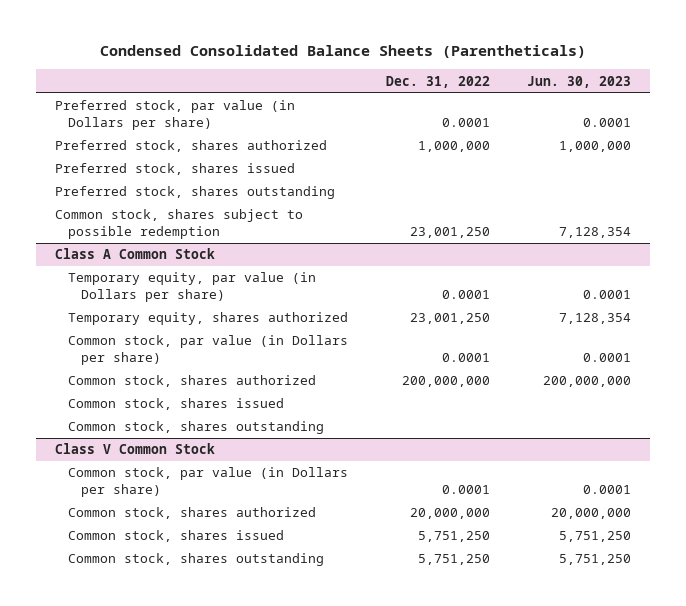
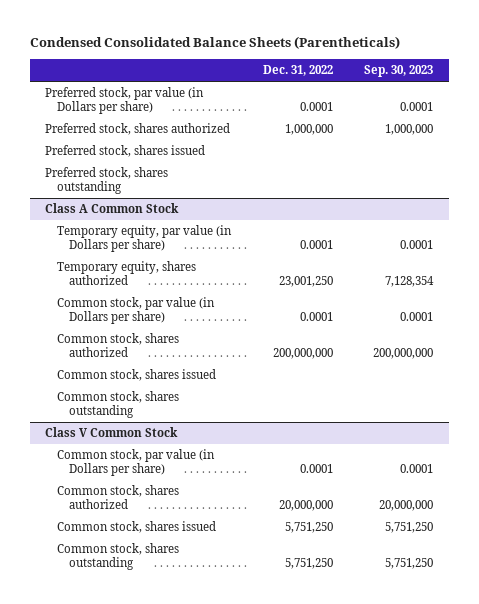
[527,75,632,88] Jun. 30, 2023 -> none
none -> [364,65,434,78] Sep. 30, 2023
[54,209,303,240] Common stock, shares subject to possible redemption -> none

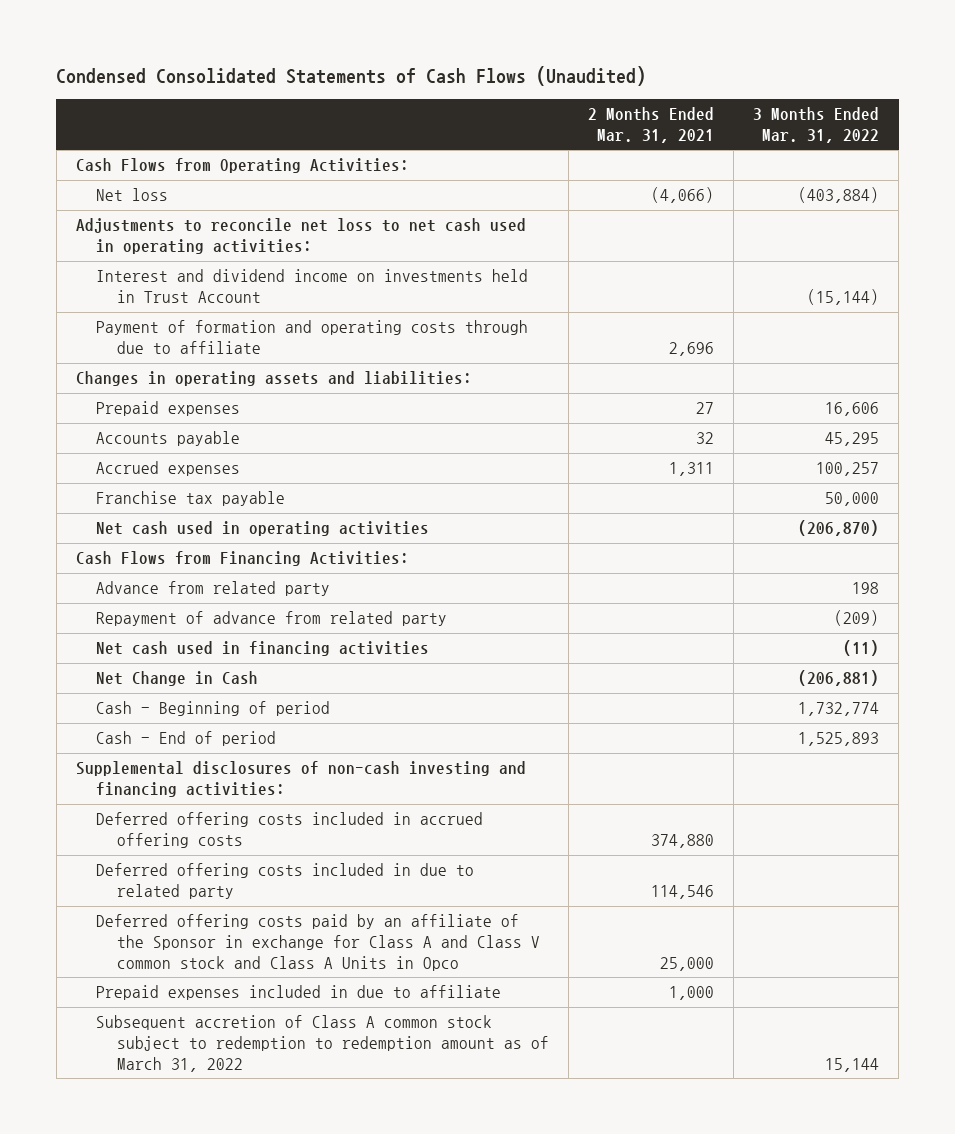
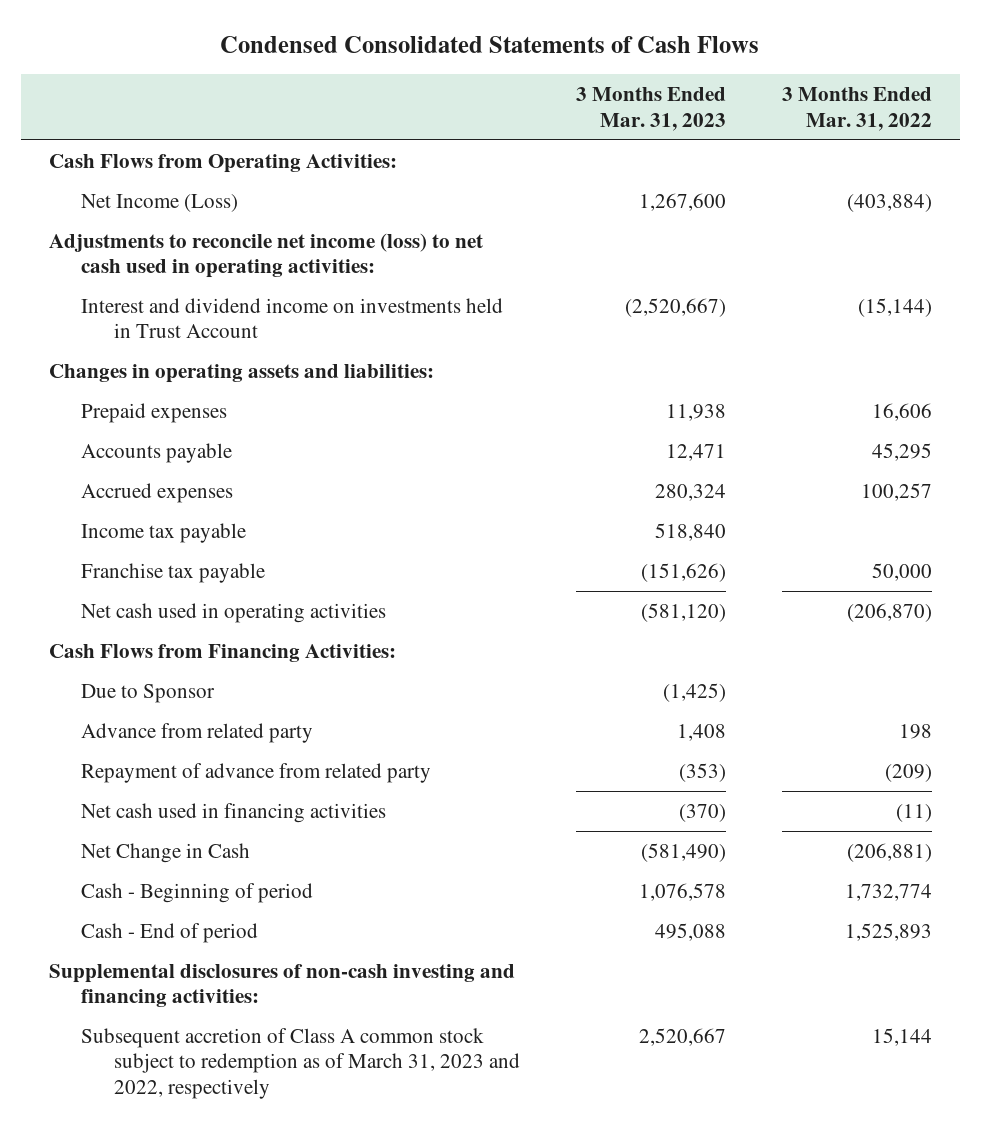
[56,66,647,87] Condensed Consolidated Statements of Cash Flows (Unaudited) -> [220,36,760,54] Condensed Consolidated Statements of Cash Flows
[587,107,714,143] 2 Months Ended Mar. 31, 2021 -> none
none -> [575,87,726,131] 3 Months Ended Mar. 31, 2023
[96,188,169,202] Net loss -> [81,193,239,212] Net Income (Loss)
[75,218,526,254] Adjustments to reconcile net loss to net cash used in operating activities: -> [48,232,483,279] Adjustments to reconcile net income (loss) to net cash used in operating activities:
[96,320,529,354] Payment of formation and operating costs through due to affiliate -> none
none -> [81,522,247,543] Income tax payable
none -> [81,683,216,703] Due to Sponsor
[96,812,484,848] Deferred offering costs included in accrued offering costs -> none
[96,863,475,899] Deferred offering costs included in due to related party -> none
[96,914,540,971] Deferred offering costs paid by an affiliate of the Sponsor in exchange for Class A and Class V common stock and Class A Units in Opco -> none
[96,985,502,1001] Prepaid expenses included in due to affiliate -> none
[96,1015,549,1072] Subsequent accretion of Class A common stock subject to redemption to redemption amount as of March 31, 2022 -> [81,1027,520,1099] Subsequent accretion of Class A common stock subject to redemption as of March 31, 2023 and 2022, respectively

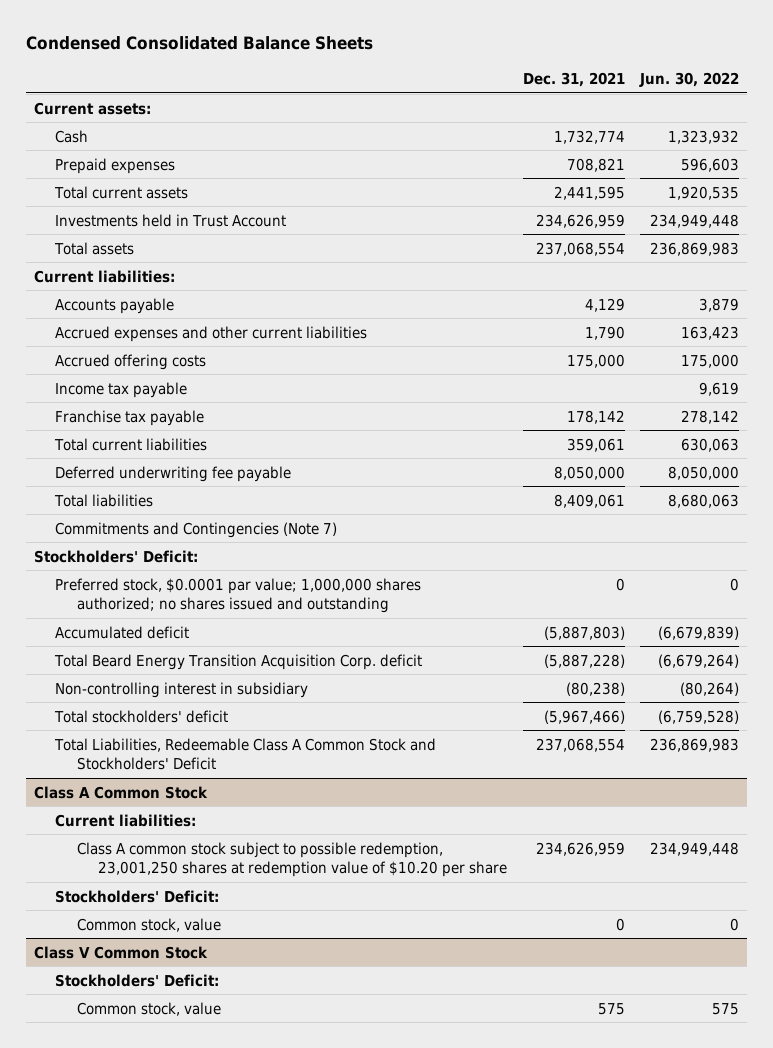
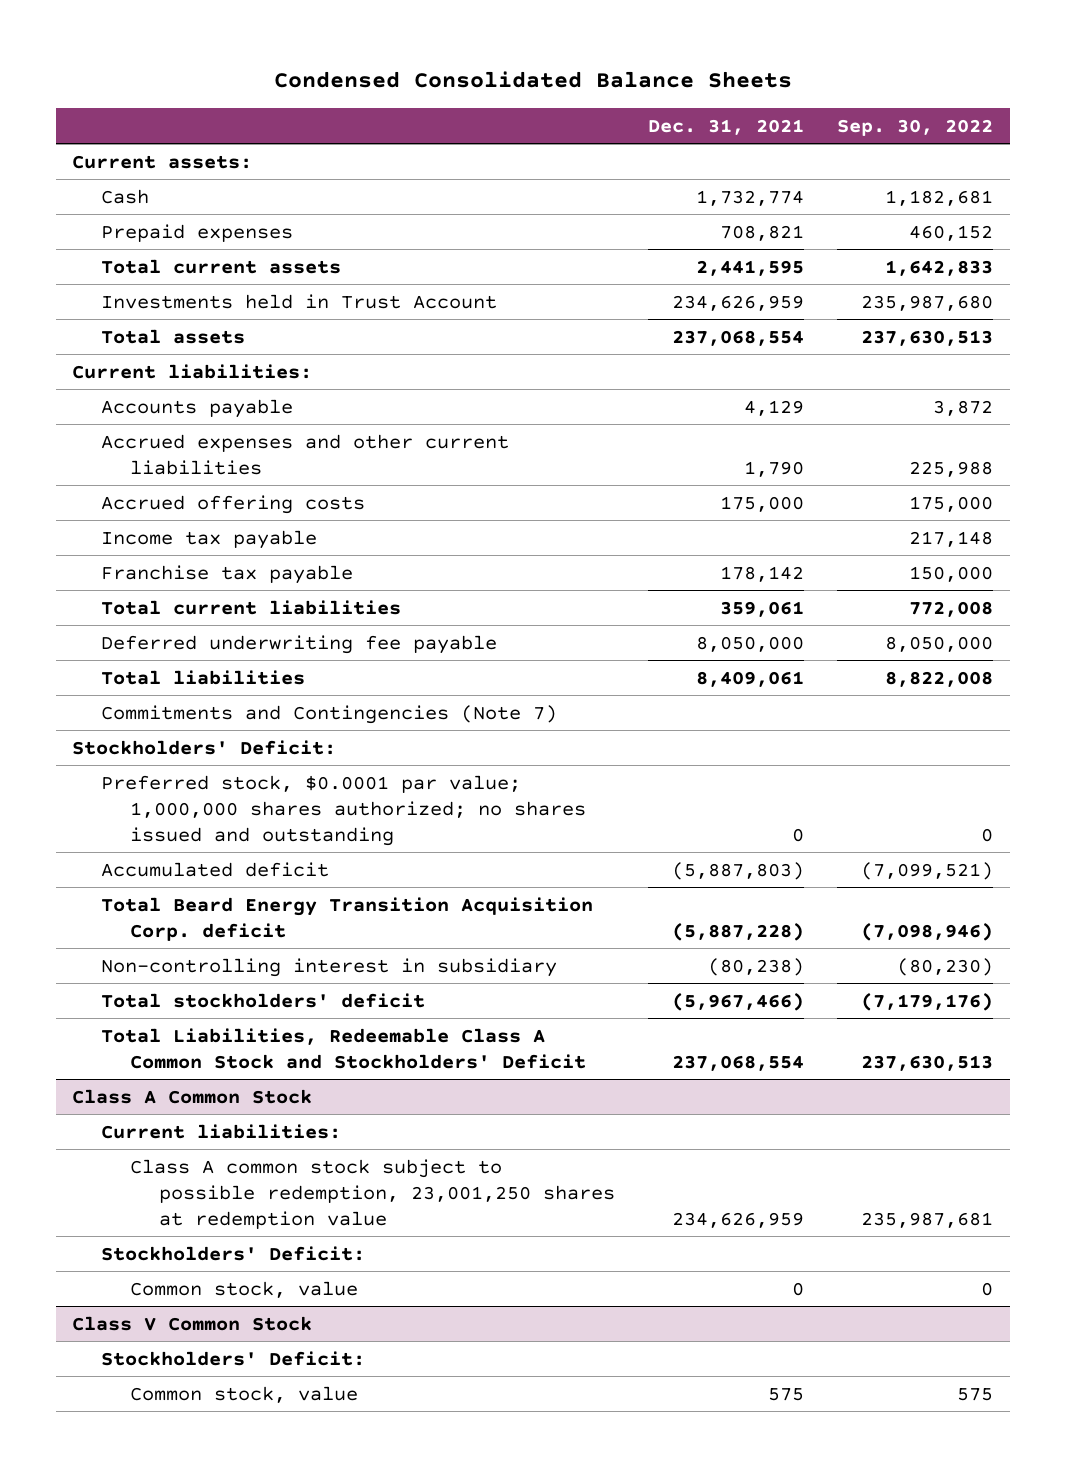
[639,72,740,88] Jun. 30, 2022 -> none
none -> [837,118,994,136] Sep. 30, 2022
[76,841,508,878] Class A common stock subject to possible redemption, 23,001,250 shares at redemption value of $10.20 per share -> [130,1158,616,1229] Class A common stock subject to possible redemption, 23,001,250 shares at redemption value

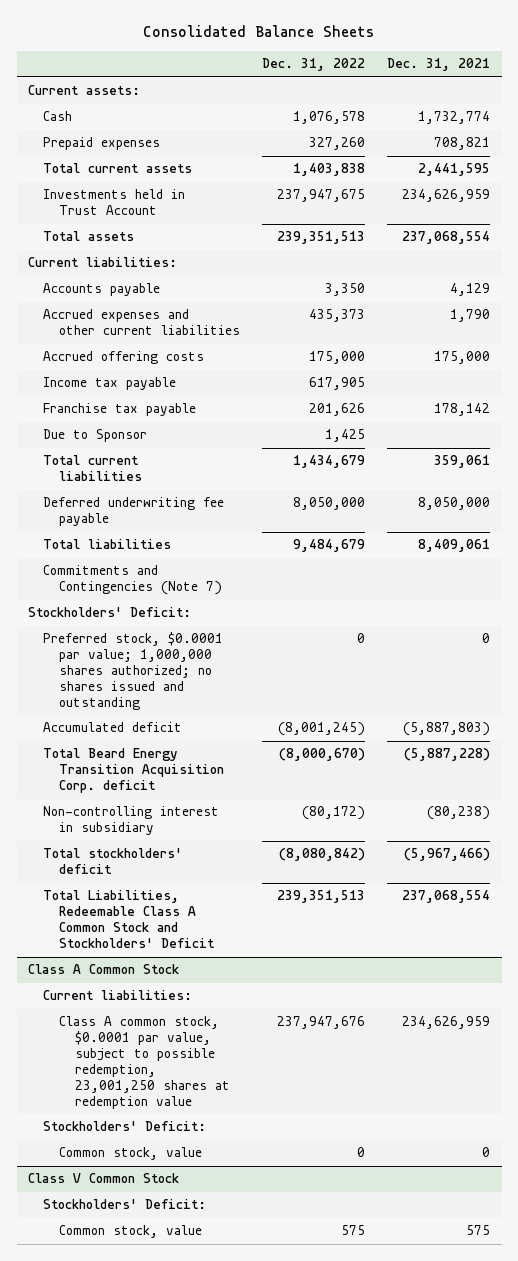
[273,71,792,89] Condensed Consolidated Balance Sheets -> [143,25,375,38] Consolidated Balance Sheets
[837,118,994,136] Sep. 30, 2022 -> none
none -> [262,58,366,72] Dec. 31, 2022
none -> [43,429,148,443] Due to Sponsor
[130,1158,616,1229] Class A common stock subject to possible redemption, 23,001,250 shares at redemption value -> [59,1016,231,1110] Class A common stock, $0.0001 par value, subject to possible redemption, 23,001,250 shares at redemption value

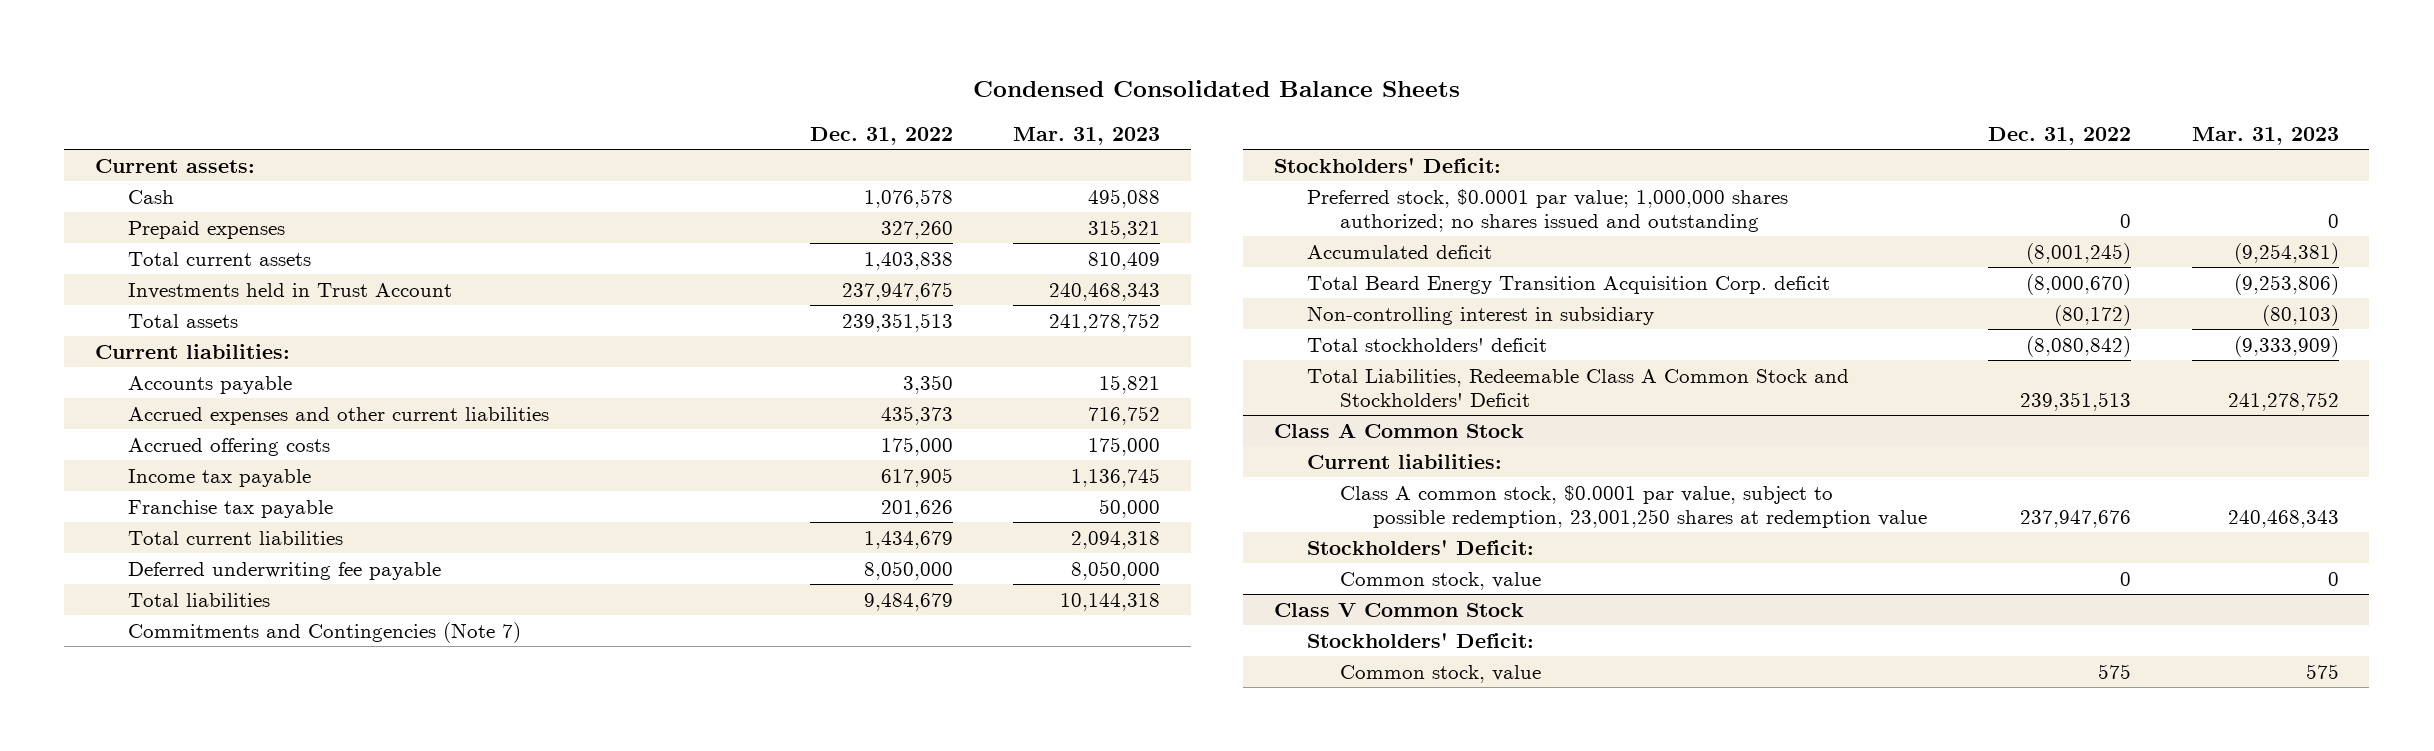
[143,25,375,38] Consolidated Balance Sheets -> [972,80,1460,98] Condensed Consolidated Balance Sheets
[387,58,491,72] Dec. 31, 2021 -> none
none -> [1013,126,1161,145] Mar. 31, 2023
[43,429,148,443] Due to Sponsor -> none

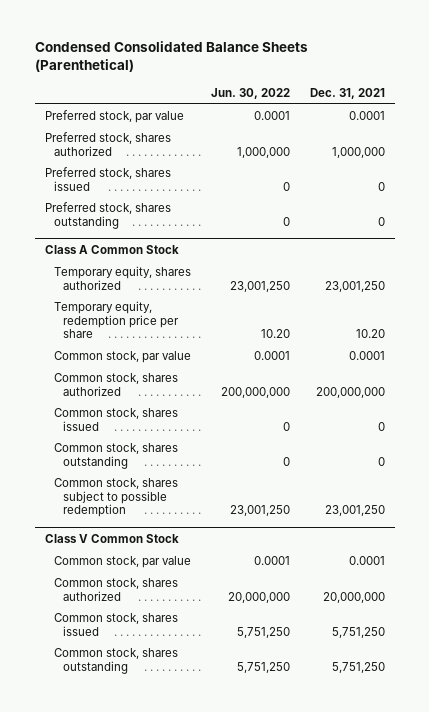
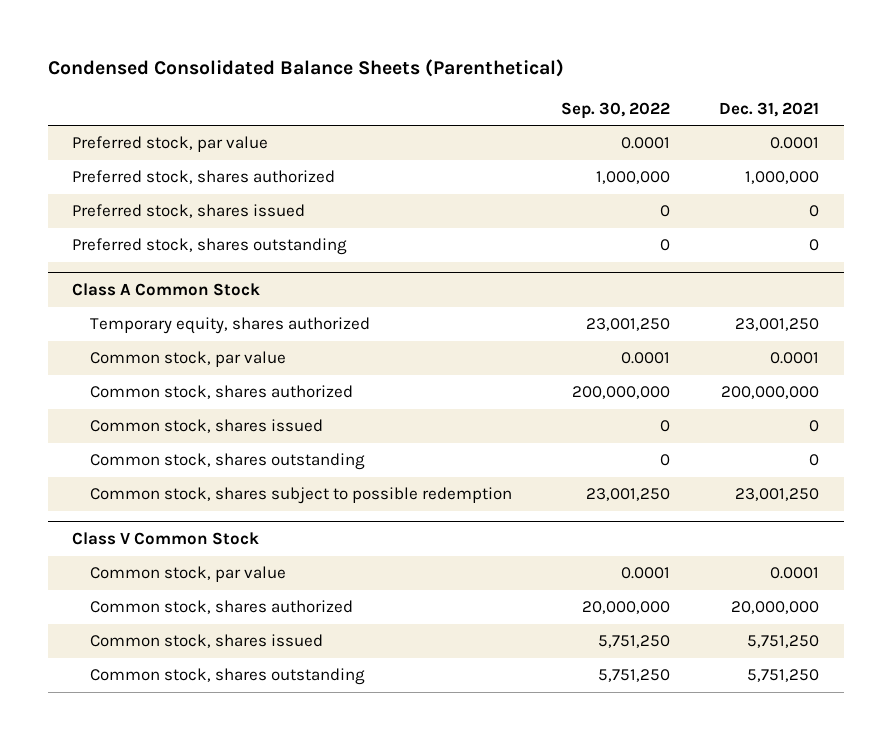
[210,87,290,99] Jun. 30, 2022 -> none
none -> [561,101,671,119] Sep. 30, 2022
[53,301,179,339] Temporary equity, redemption price per share -> none

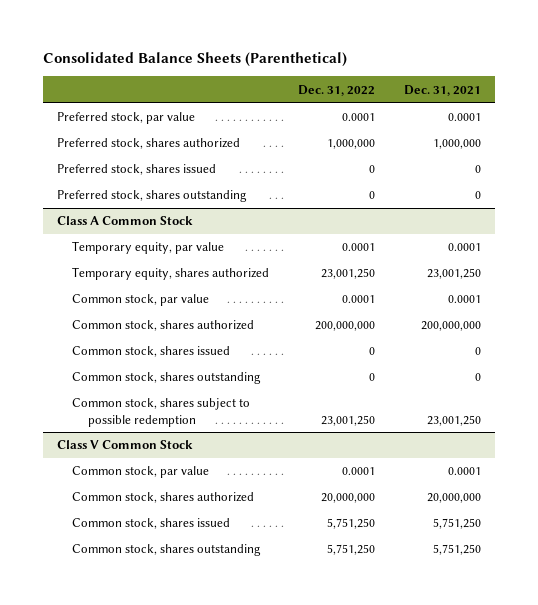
[47,59,564,78] Condensed Consolidated Balance Sheets (Parenthetical) -> [42,52,347,68] Consolidated Balance Sheets (Parenthetical)
[561,101,671,119] Sep. 30, 2022 -> none
none -> [298,84,376,96] Dec. 31, 2022
none -> [72,241,225,255] Temporary equity, par value

